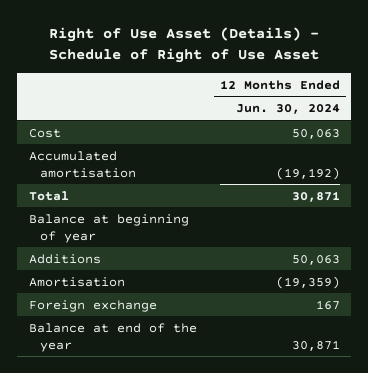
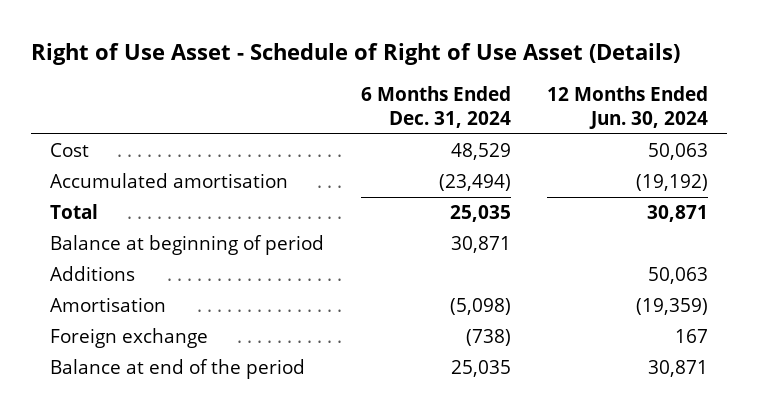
[49,27,320,64] Right of Use Asset (Details) - Schedule of Right of Use Asset -> [31,43,681,66] Right of Use Asset - Schedule of Right of Use Asset (Details)
none -> [360,86,511,129] 6 Months Ended Dec. 31, 2024
[28,213,189,243] Balance at beginning of year -> [49,235,324,256] Balance at beginning of period
[28,322,197,352] Balance at end of the year -> [49,359,305,380] Balance at end of the period

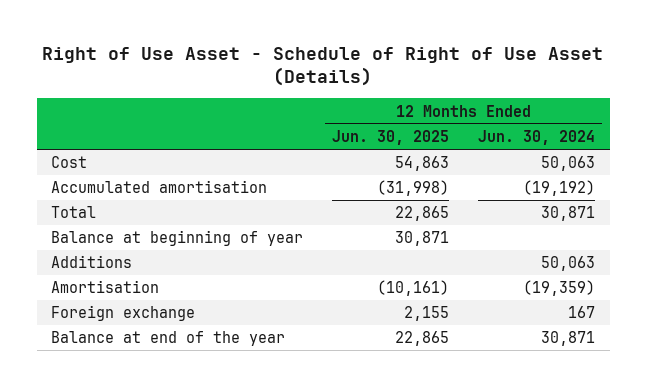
[360,86,511,129] 6 Months Ended Dec. 31, 2024 -> none
none -> [332,129,450,145] Jun. 30, 2025
[49,235,324,256] Balance at beginning of period -> [51,230,304,247] Balance at beginning of year
[49,359,305,380] Balance at end of the period -> [51,331,286,347] Balance at end of the year

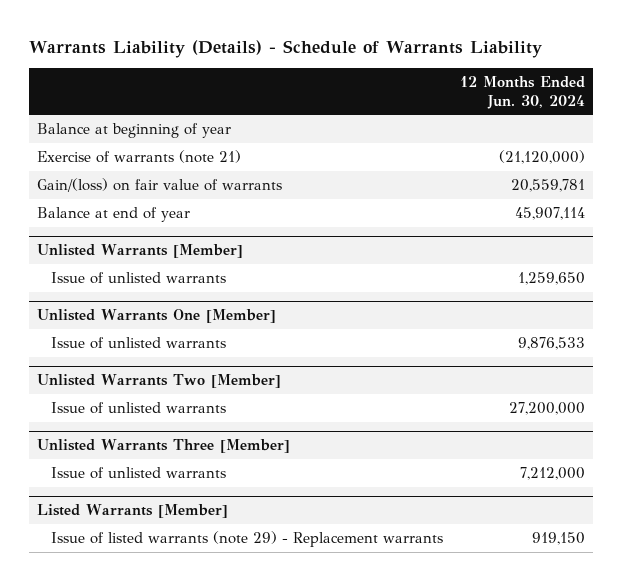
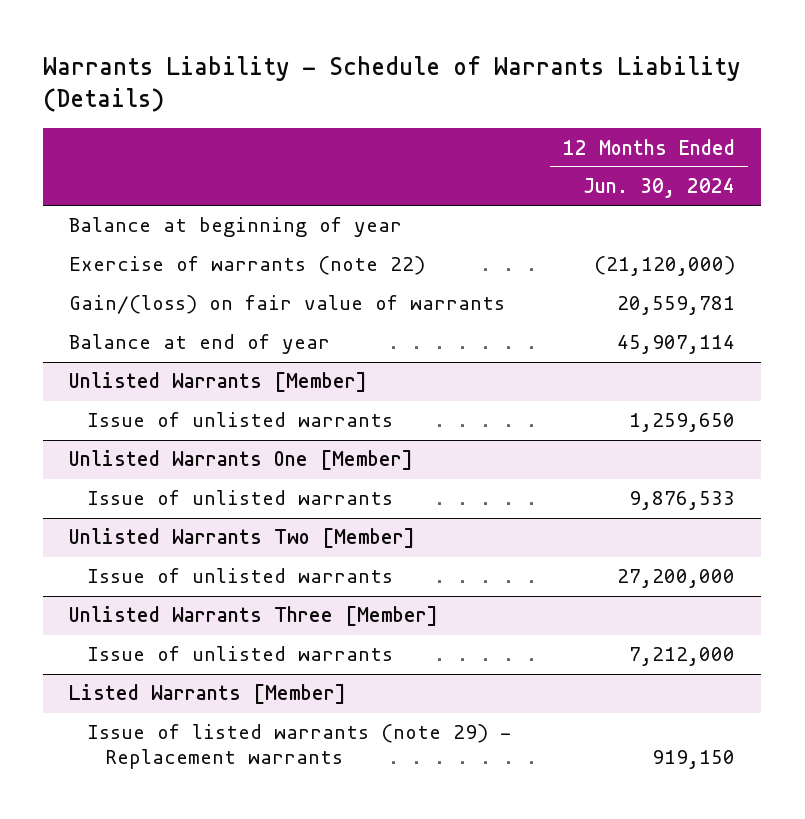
[29,39,543,58] Warrants Liability (Details) - Schedule of Warrants Liability -> [43,56,741,113] Warrants Liability - Schedule of Warrants Liability (Details)
[37,150,242,164] Exercise of warrants (note 21) -> [69,256,426,276] Exercise of warrants (note 22)

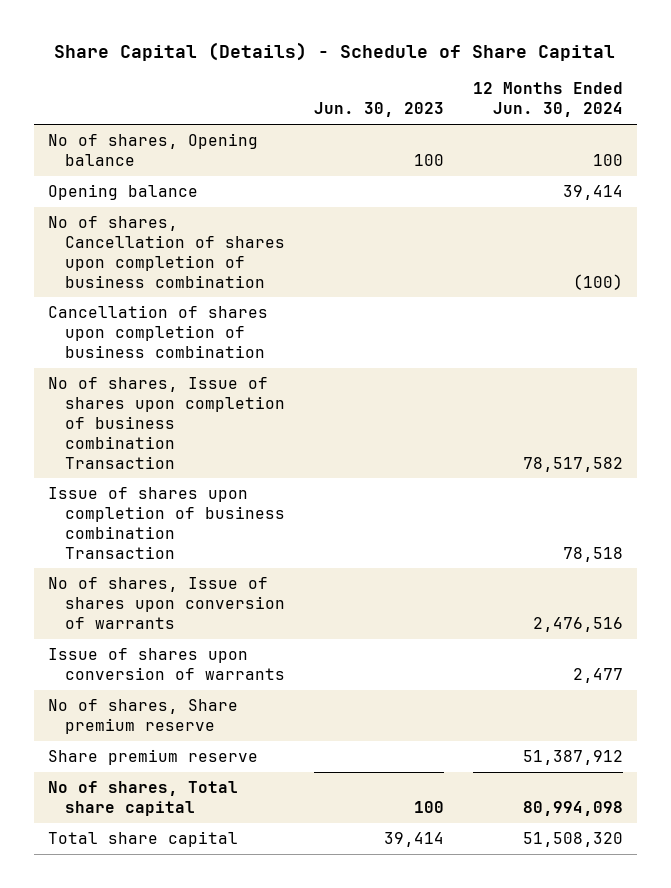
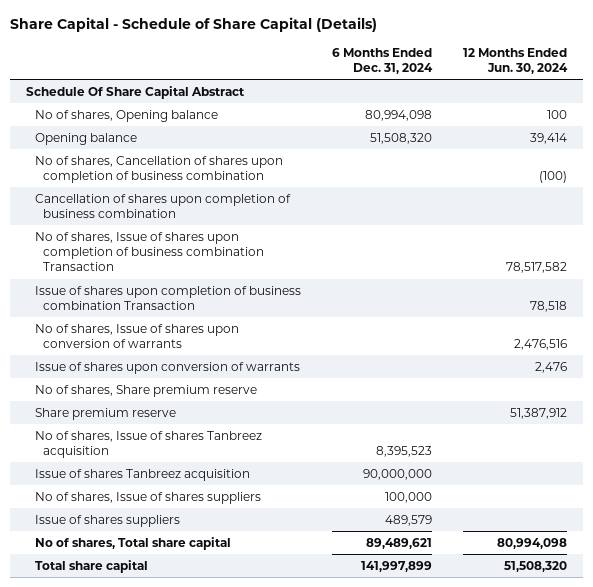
[54,41,616,61] Share Capital (Details) - Schedule of Share Capital -> [10,16,378,32] Share Capital - Schedule of Share Capital (Details)
[313,102,444,118] Jun. 30, 2023 -> none
none -> [331,47,433,74] 6 Months Ended Dec. 31, 2024
none -> [25,85,245,99] Schedule Of Share Capital Abstract
[572,667,623,683] 2,477 -> [535,361,568,373] 2,476
none -> [34,430,262,459] No of shares, Issue of shares Tanbreez acquisition
none -> [34,468,250,481] Issue of shares Tanbreez acquisition
none -> [34,491,261,504] No of shares, Issue of shares suppliers
none -> [34,514,180,527] Issue of shares suppliers

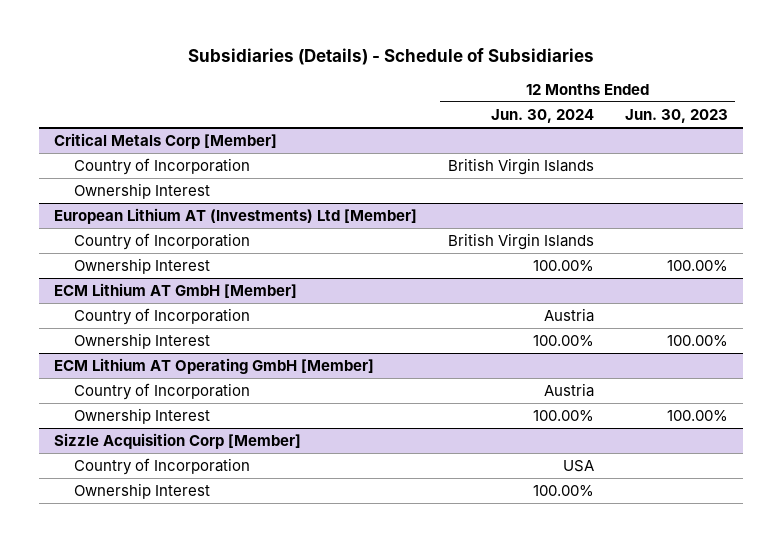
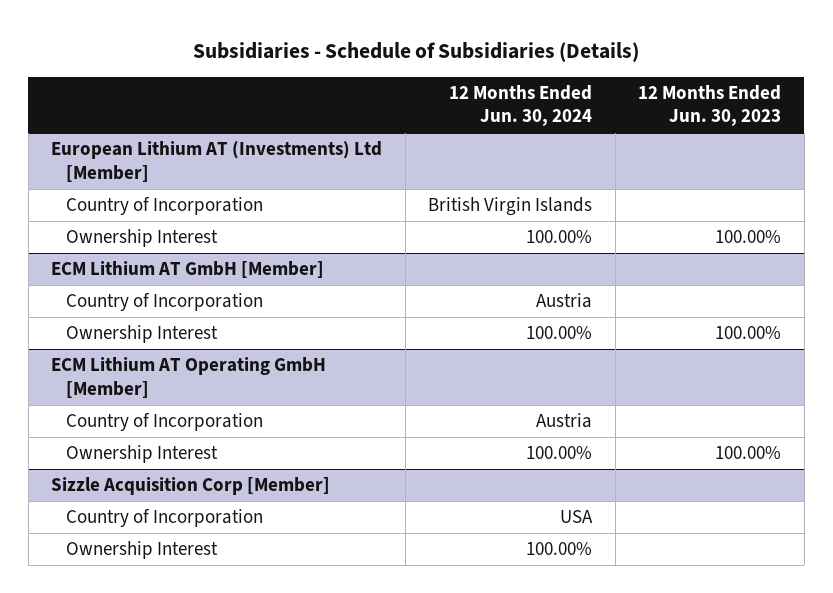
[187,47,594,65] Subsidiaries (Details) - Schedule of Subsidiaries -> [193,41,640,62] Subsidiaries - Schedule of Subsidiaries (Details)
[53,133,277,150] Critical Metals Corp [Member] -> none
[74,158,251,176] Country of Incorporation -> none
[74,183,211,200] Ownership Interest -> none

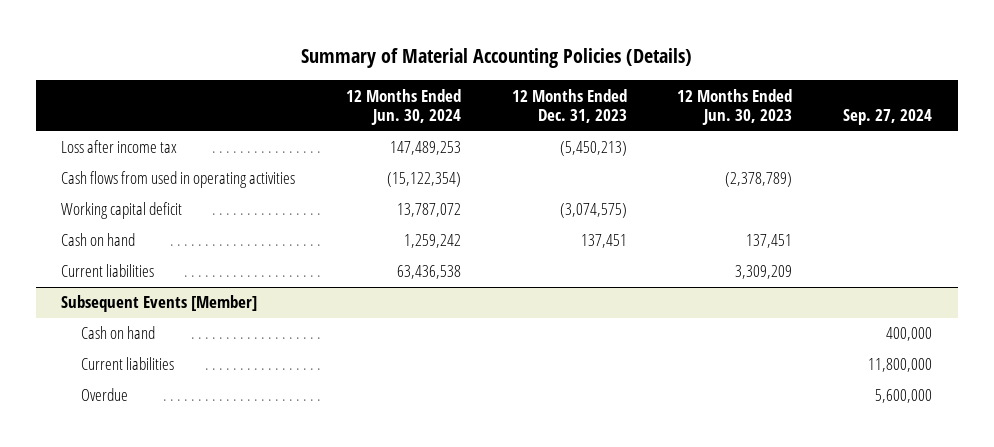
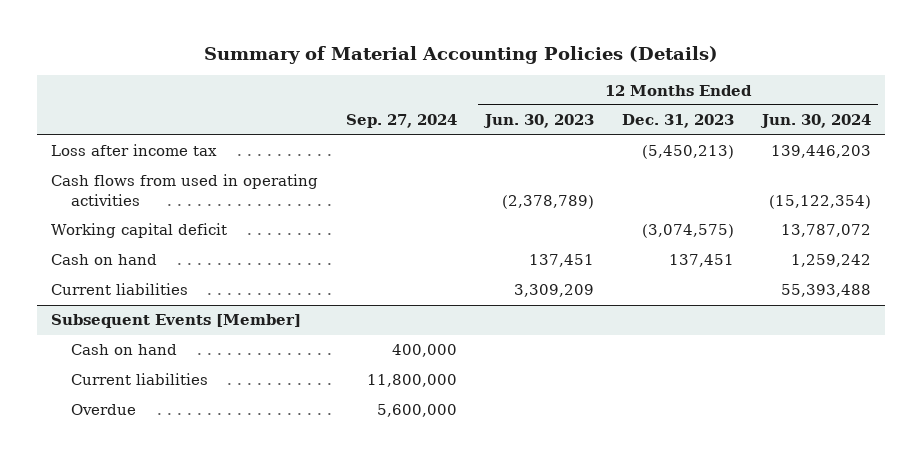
[390,141,462,156] 147,489,253 -> [770,145,871,159] 139,446,203
[397,265,462,280] 63,436,538 -> [780,284,871,298] 55,393,488

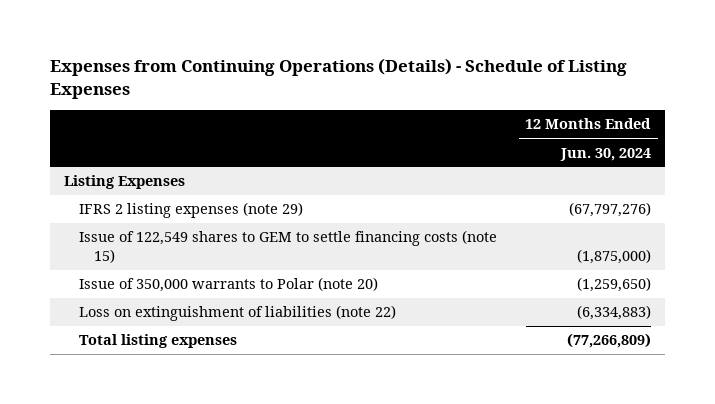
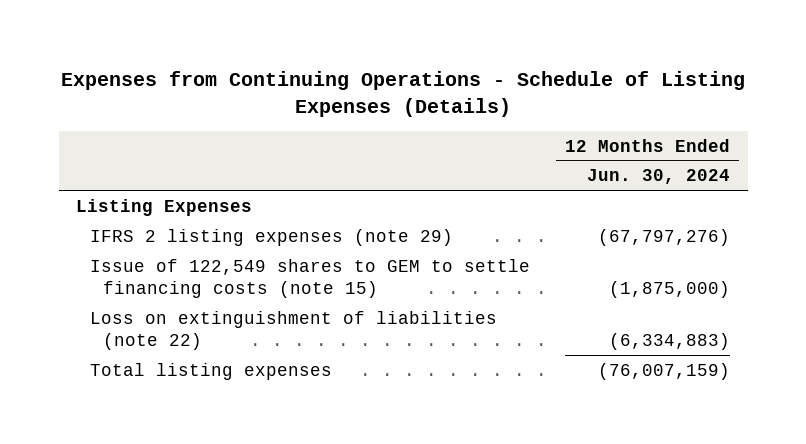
[49,58,627,100] Expenses from Continuing Operations (Details) - Schedule of Listing Expenses -> [61,71,746,118] Expenses from Continuing Operations - Schedule of Listing Expenses (Details)
[79,277,379,293] Issue of 350,000 warrants to Polar (note 20) -> none
[566,333,651,349] (77,266,809) -> [598,362,731,380] (76,007,159)

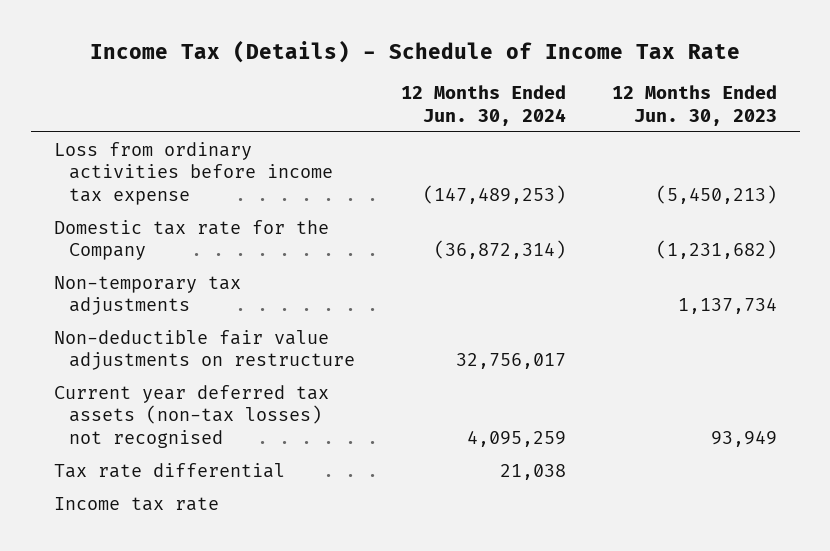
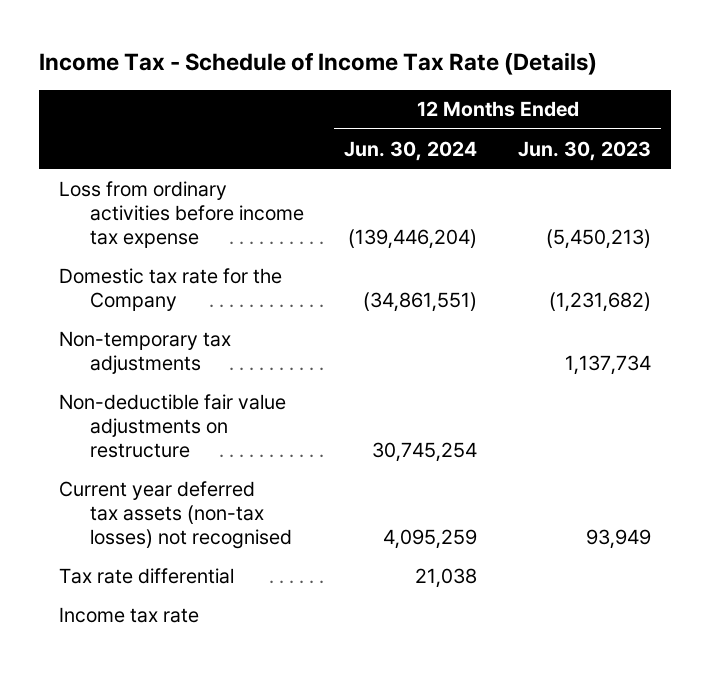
[90,39,741,63] Income Tax (Details) - Schedule of Income Tax Rate -> [38,51,597,75] Income Tax - Schedule of Income Tax Rate (Details)
[422,185,566,205] (147,489,253) -> [348,228,478,249] (139,446,204)
[433,240,566,260] (36,872,314) -> [363,291,478,312] (34,861,551)
[455,353,566,370] 32,756,017 -> [372,441,478,462] 30,745,254

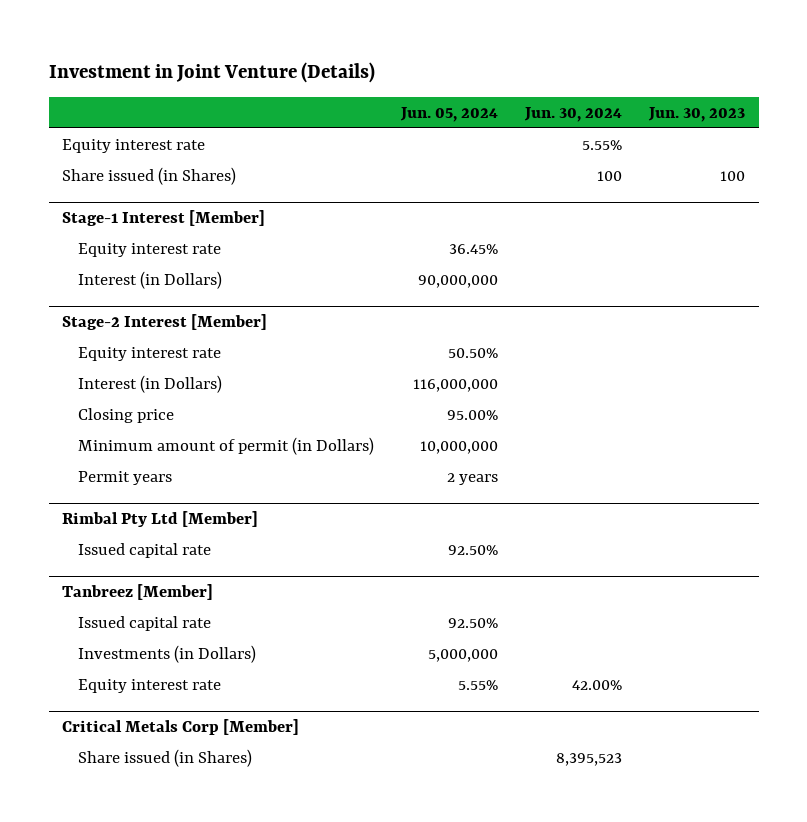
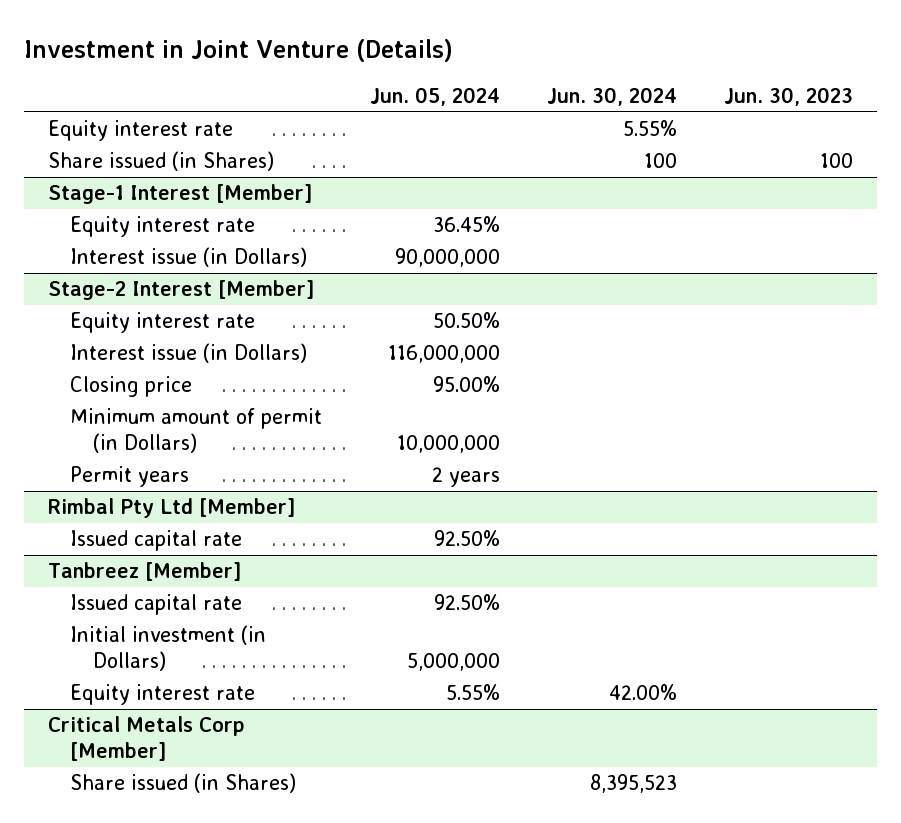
[77,270,222,289] Interest (in Dollars) -> [70,247,308,268] Interest issue (in Dollars)
[77,374,222,393] Interest (in Dollars) -> [70,343,308,364] Interest issue (in Dollars)
[77,644,256,663] Investments (in Dollars) -> [70,625,267,672] Initial investment (in Dollars)

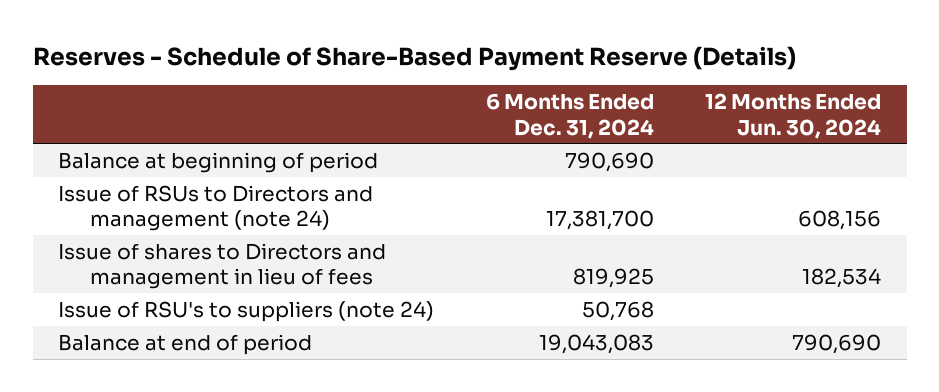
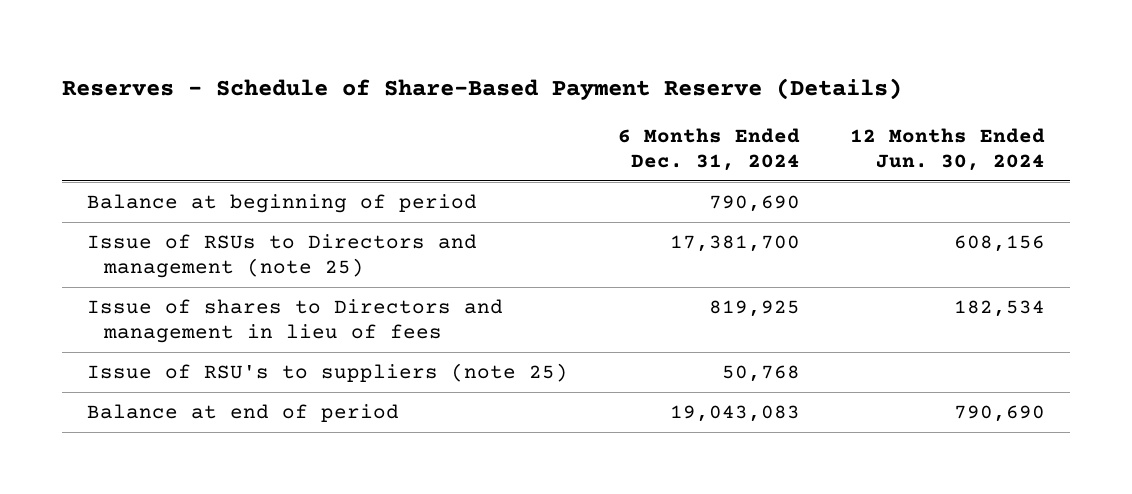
[58,184,374,232] Issue of RSUs to Directors and management (note 24) -> [86,234,477,279] Issue of RSUs to Directors and management (note 25)
[58,300,435,322] Issue of RSU's to suppliers (note 24) -> [86,363,568,383] Issue of RSU's to suppliers (note 25)

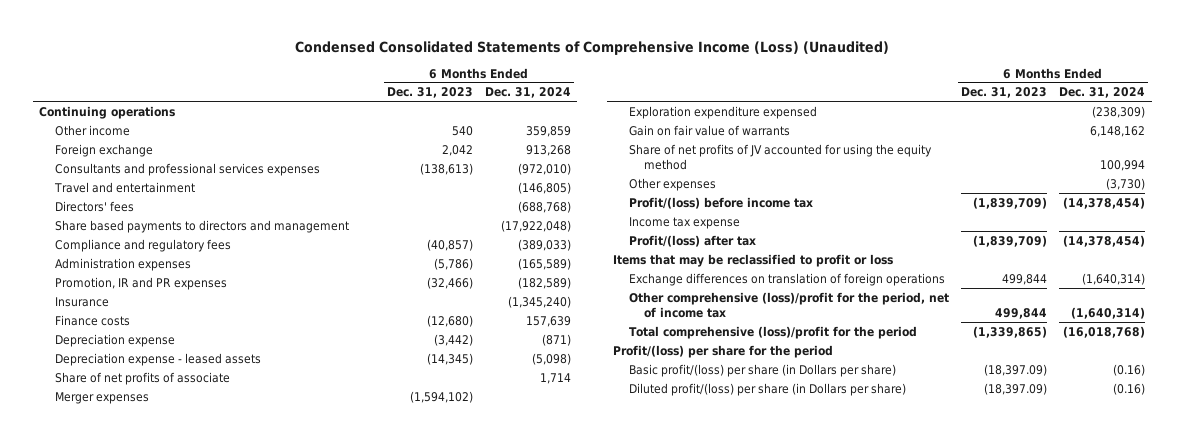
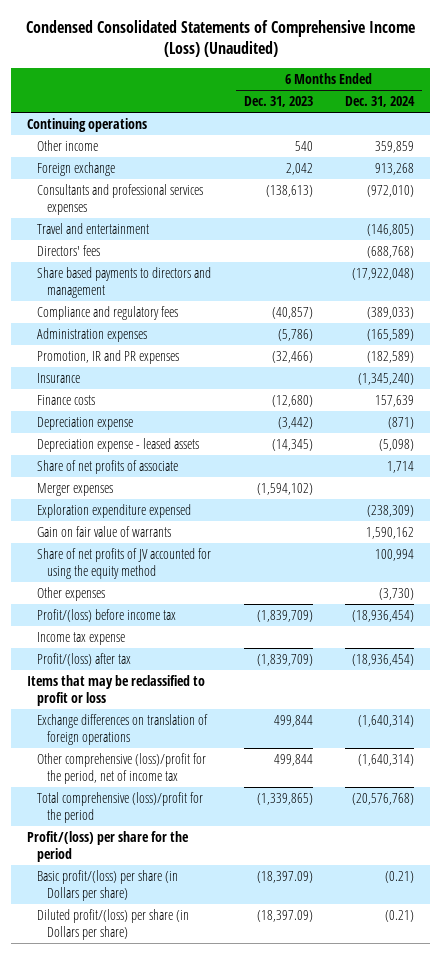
[1090,125,1146,137] 6,148,162 -> [365,527,414,540] 1,590,162
[1063,196,1146,209] (14,378,454) -> [351,610,414,623] (18,936,454)
[1063,234,1146,247] (14,378,454) -> [351,654,414,667] (18,936,454)
[1063,325,1146,338] (16,018,768) -> [351,793,414,806] (20,576,768)
[1113,363,1146,376] (0.16) -> [384,871,414,884] (0.21)
[1113,382,1146,395] (0.16) -> [384,910,414,923] (0.21)

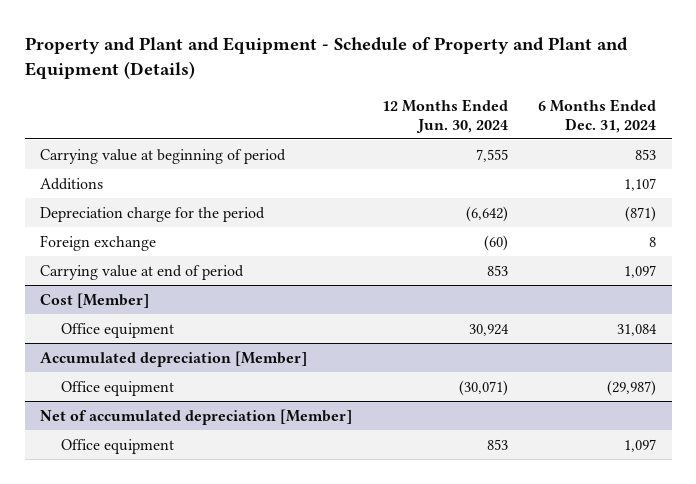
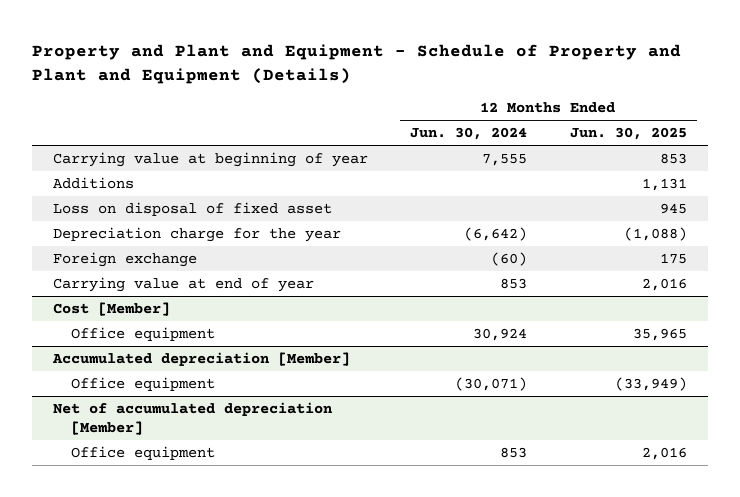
[538,98,657,133] 6 Months Ended Dec. 31, 2024 -> none
none -> [569,127,687,141] Jun. 30, 2025
[39,148,286,164] Carrying value at beginning of period -> [53,151,369,167] Carrying value at beginning of year
none -> [53,201,333,216] Loss on disposal of fixed asset
[39,206,265,222] Depreciation charge for the period -> [53,226,342,242] Depreciation charge for the year
[39,264,244,280] Carrying value at end of period -> [53,276,315,292] Carrying value at end of year

